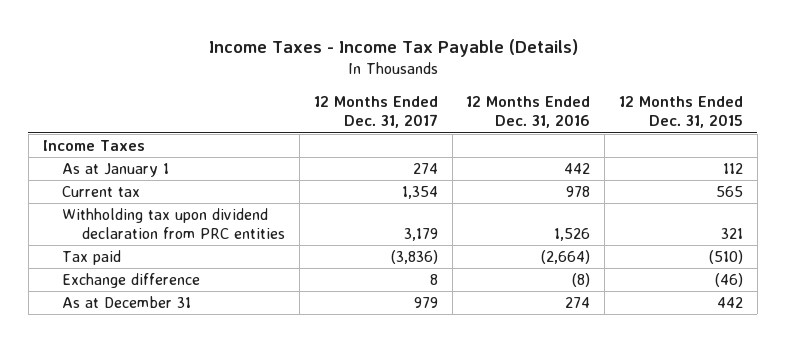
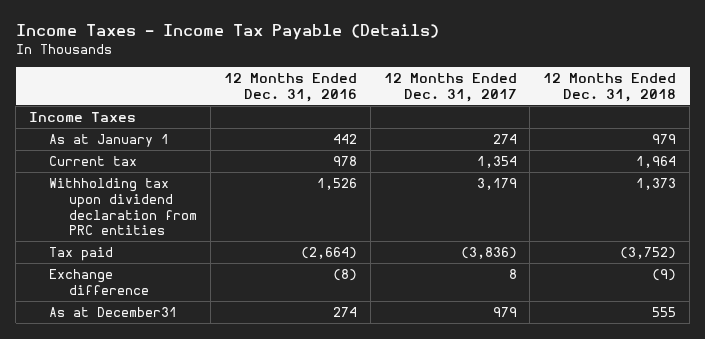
[619,96,744,129] 12 Months Ended Dec. 31, 2015 -> none
none -> [543,72,677,102] 12 Months Ended Dec. 31, 2018
[62,295,192,308] As at December 31 -> [48,306,177,317] As at December31

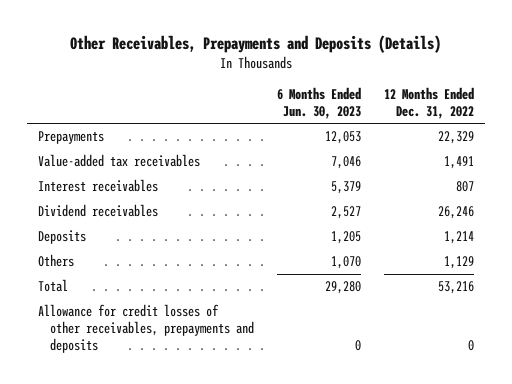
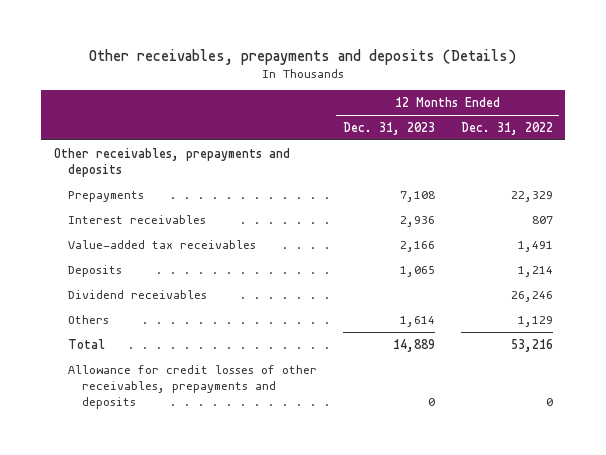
[70,34,442,53] Other Receivables, Prepayments and Deposits (Details) -> [89,48,517,65] Other receivables, prepayments and deposits (Details)
[276,87,361,120] 6 Months Ended Jun. 30, 2023 -> none
none -> [342,121,435,135] Dec. 31, 2023
none -> [53,147,290,178] Other receivables, prepayments and deposits
[38,154,201,168] Value-added tax receivables -> [67,239,256,249] Value-added tax receivables
[38,204,159,218] Dividend receivables -> [67,289,207,299] Dividend receivables

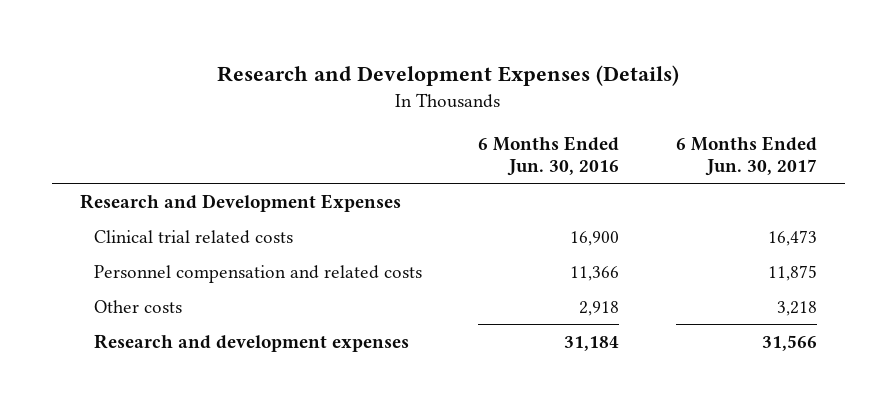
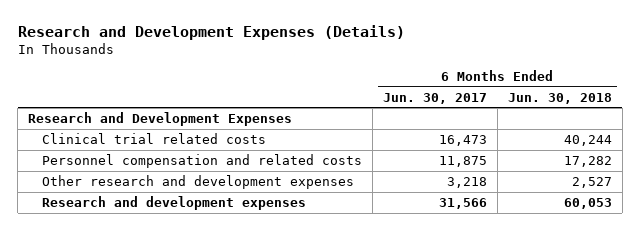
[478,135,620,176] 6 Months Ended Jun. 30, 2016 -> none
none -> [507,92,612,104] Jun. 30, 2018
[94,299,183,313] Other costs -> [42,174,355,189] Other research and development expenses

